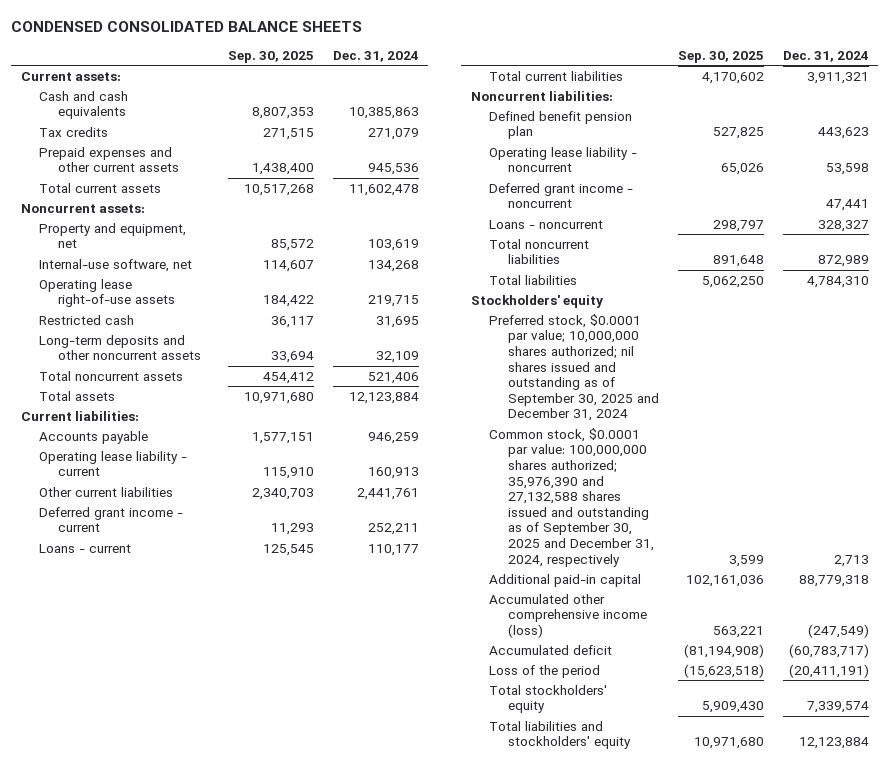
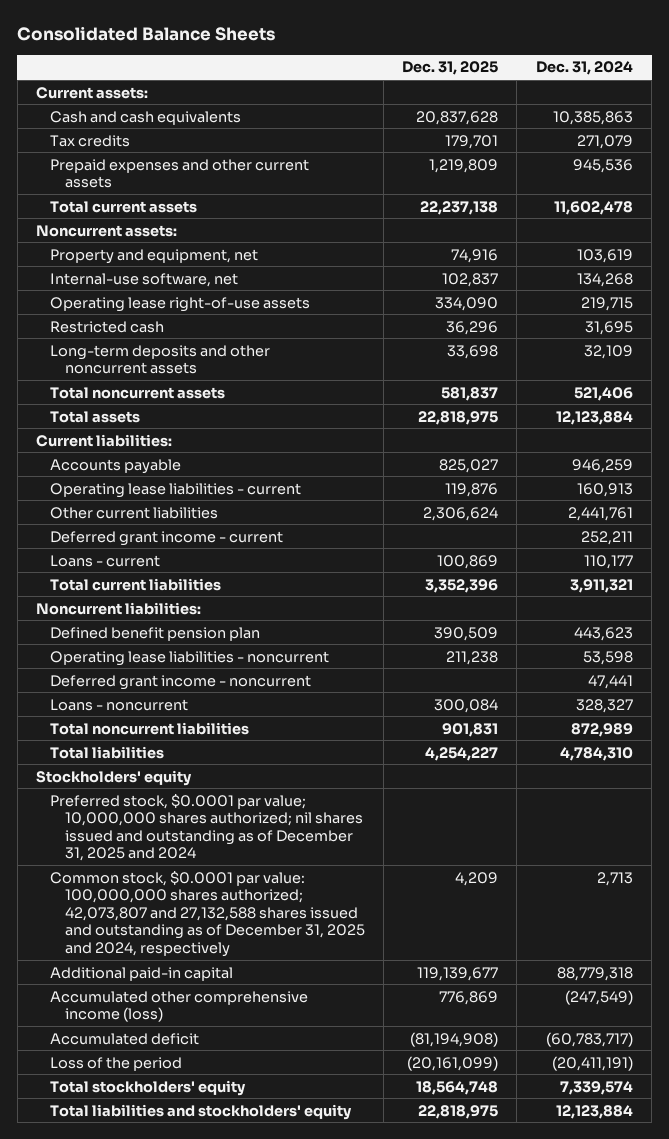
[11,21,363,33] CONDENSED CONSOLIDATED BALANCE SHEETS -> [17,26,276,42] Consolidated Balance Sheets
[227,51,314,64] Sep. 30, 2025 -> none
none -> [402,61,499,76] Dec. 31, 2025
[39,450,188,477] Operating lease liability - current -> [50,482,302,498] Operating lease liabilities - current
[489,146,638,173] Operating lease liability - noncurrent -> [50,650,330,666] Operating lease liabilities - noncurrent
[489,313,660,422] Preferred stock, $0.0001 par value; 10,000,000 shares authorized; nil shares issued and outstanding as of September 30, 2025 and December 31, 2024 -> [50,793,363,862] Preferred stock, $0.0001 par value; 10,000,000 shares authorized; nil shares issued and outstanding as of December 31, 2025 and 2024
[489,427,655,567] Common stock, $0.0001 par value: 100,000,000 shares authorized; 35,976,390 and 27,132,588 shares issued and outstanding as of September 30, 2025 and December 31, 2024, respectively -> [50,870,365,957] Common stock, $0.0001 par value: 100,000,000 shares authorized; 42,073,807 and 27,132,588 shares issued and outstanding as of December 31, 2025 and 2024, respectively

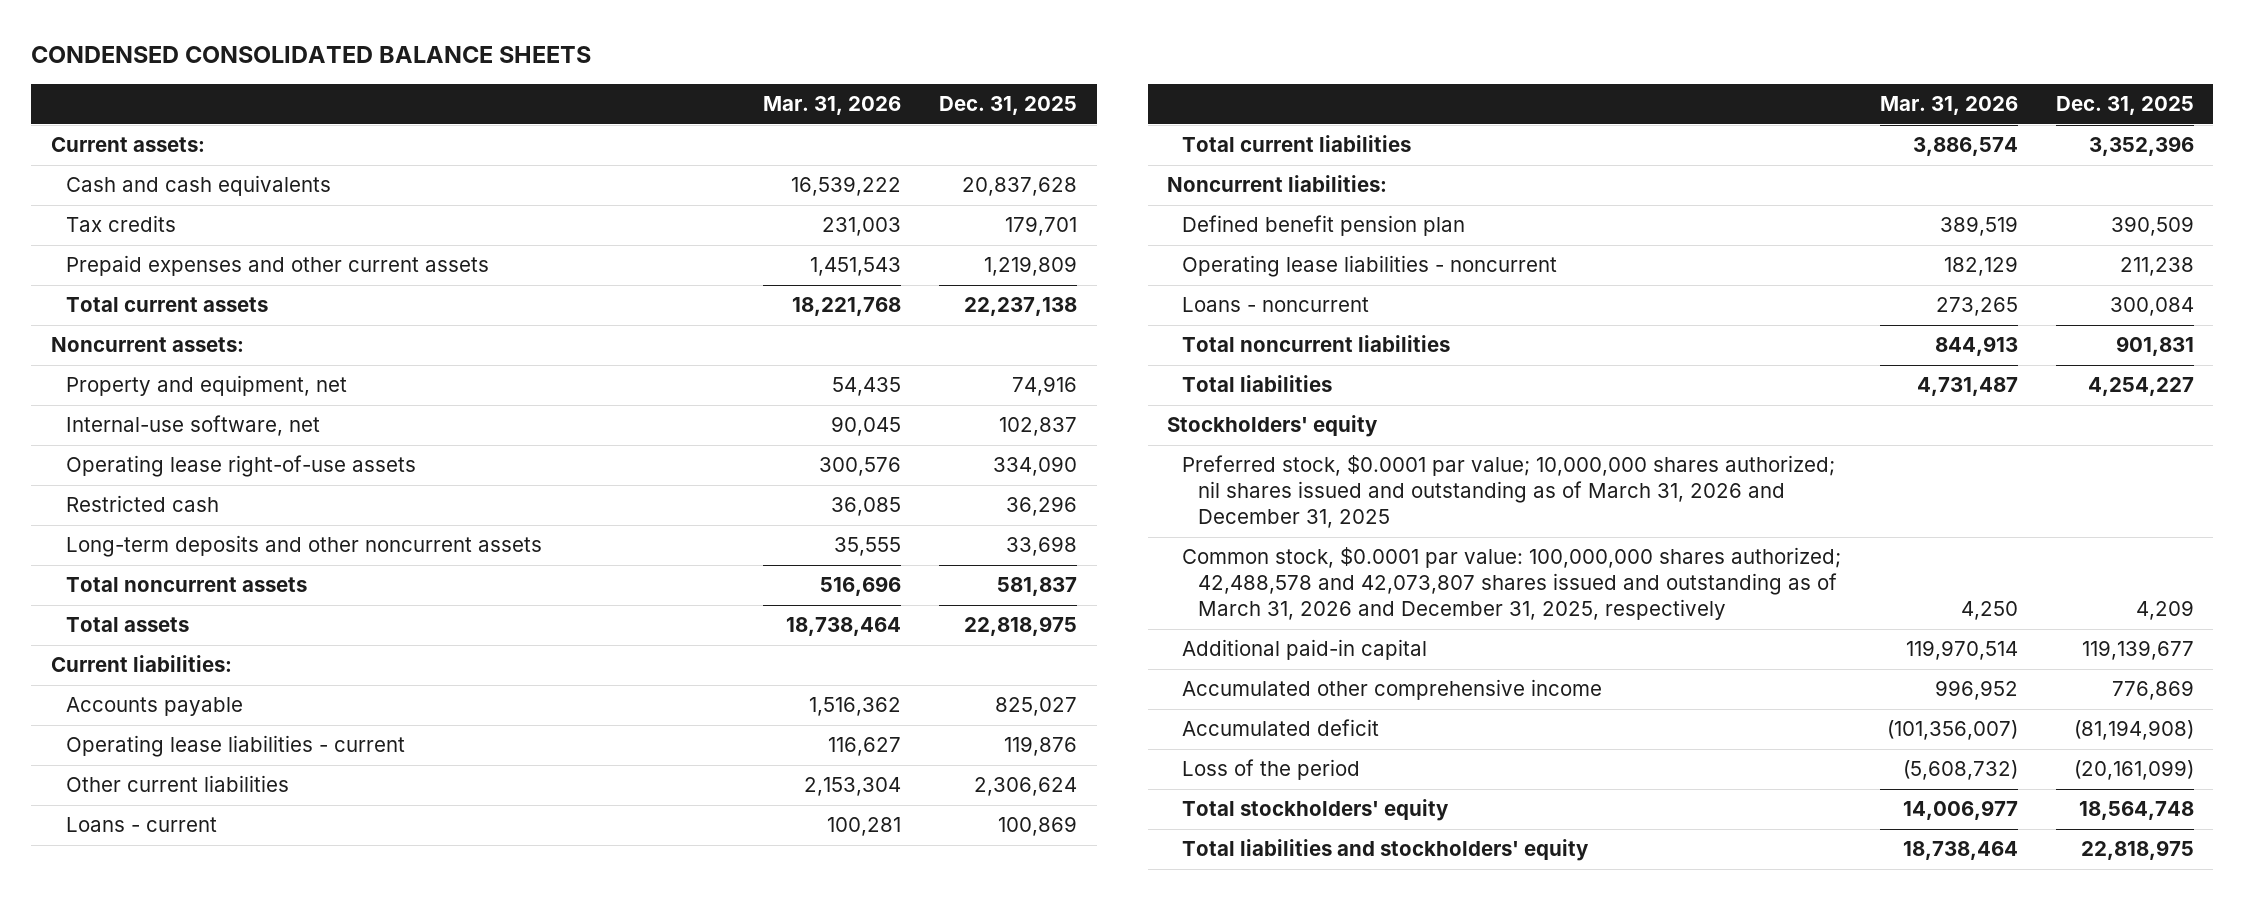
[17,26,276,42] Consolidated Balance Sheets -> [31,46,592,64] CONDENSED CONSOLIDATED BALANCE SHEETS
[535,61,633,76] Dec. 31, 2024 -> none
none -> [763,96,902,116] Mar. 31, 2026
[50,530,284,546] Deferred grant income - current -> none
[50,674,312,690] Deferred grant income - noncurrent -> none
[50,793,363,862] Preferred stock, $0.0001 par value; 10,000,000 shares authorized; nil shares issued and outstanding as of December 31, 2025 and 2024 -> [1182,455,1836,529] Preferred stock, $0.0001 par value; 10,000,000 shares authorized; nil shares issued and outstanding as of March 31, 2026 and December 31, 2025
[50,870,365,957] Common stock, $0.0001 par value: 100,000,000 shares authorized; 42,073,807 and 27,132,588 shares issued and outstanding as of December 31, 2025 and 2024, respectively -> [1182,547,1842,621] Common stock, $0.0001 par value: 100,000,000 shares authorized; 42,488,578 and 42,073,807 shares issued and outstanding as of March 31, 2026 and December 31, 2025, respectively
[50,990,309,1023] Accumulated other comprehensive income (loss) -> [1182,679,1603,701] Accumulated other comprehensive income

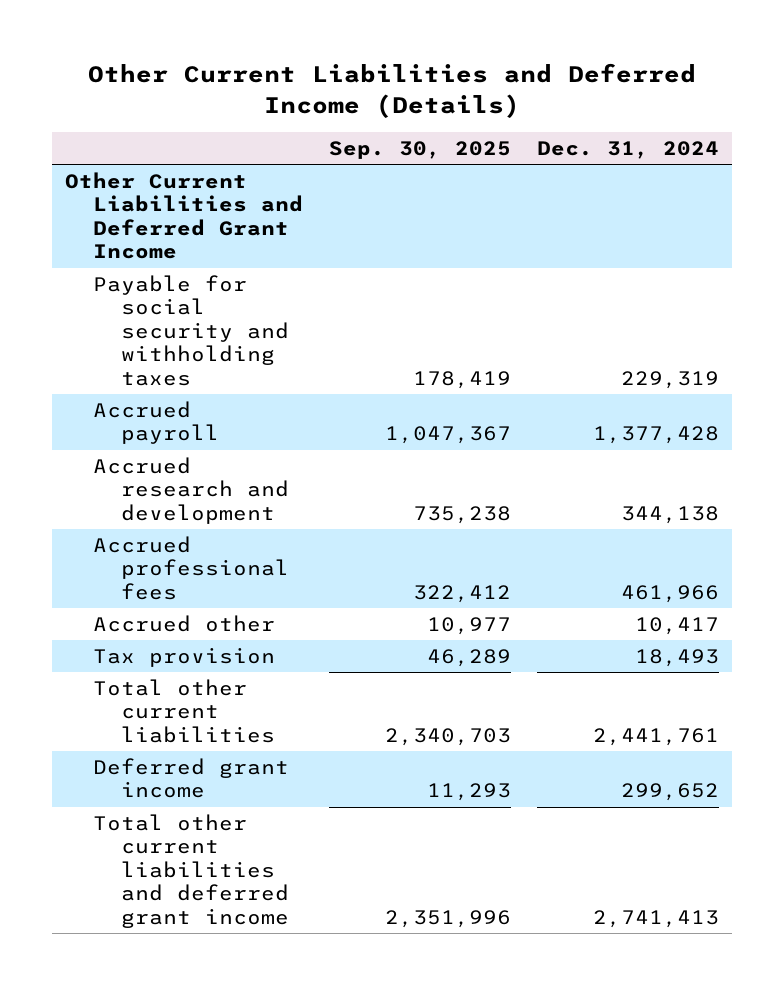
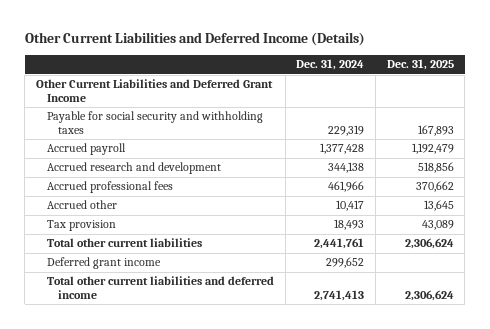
[329,140,512,159] Sep. 30, 2025 -> none
none -> [386,59,454,71] Dec. 31, 2025
[93,813,290,928] Total other current liabilities and deferred grant income -> [46,276,274,300] Total other current liabilities and deferred income

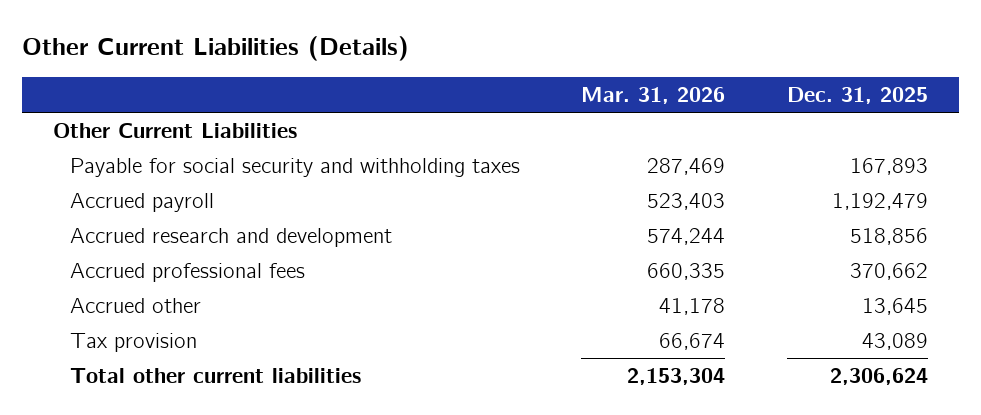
[24,32,365,47] Other Current Liabilities and Deferred Income (Details) -> [21,36,409,62] Other Current Liabilities (Details)
[296,59,365,71] Dec. 31, 2024 -> none
none -> [581,86,726,104] Mar. 31, 2026
[36,79,274,103] Other Current Liabilities and Deferred Grant Income -> none
none -> [52,123,297,139] Other Current Liabilities
[46,257,161,270] Deferred grant income -> none
[46,276,274,300] Total other current liabilities and deferred income -> none

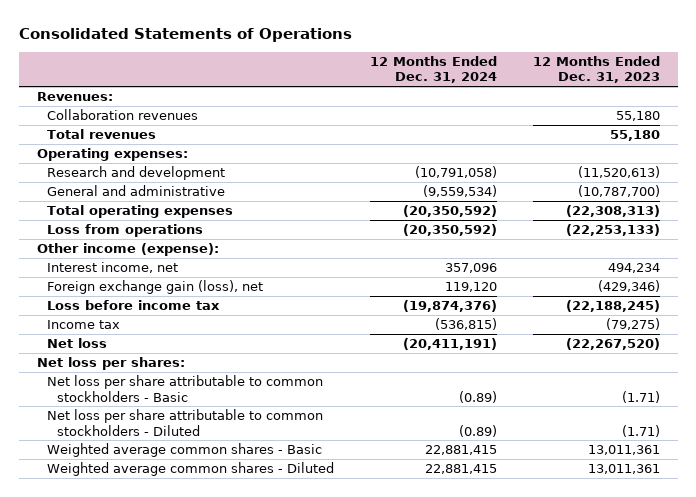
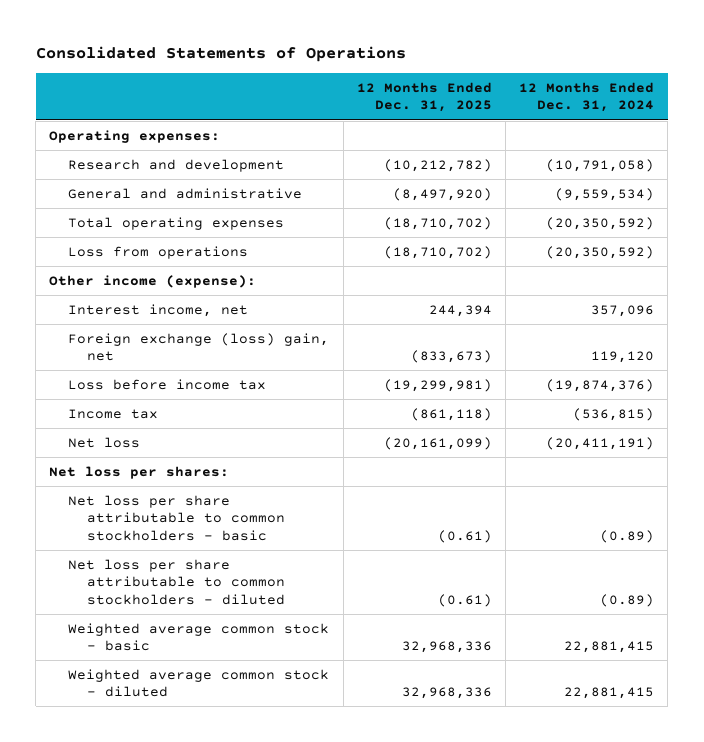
[532,55,660,84] 12 Months Ended Dec. 31, 2023 -> none
none -> [356,81,492,113] 12 Months Ended Dec. 31, 2025
[36,92,113,102] Revenues: -> none
[47,109,199,121] Collaboration revenues -> none
[47,129,157,140] Total revenues -> none
[47,280,264,295] Foreign exchange gain (loss), net -> [68,332,330,362] Foreign exchange (loss) gain, net
[47,375,324,402] Net loss per share attributable to common stockholders - Basic -> [68,494,286,541] Net loss per share attributable to common stockholders - basic
[47,409,324,436] Net loss per share attributable to common stockholders - Diluted -> [68,558,286,605] Net loss per share attributable to common stockholders - diluted
[47,443,323,458] Weighted average common shares - Basic -> [68,622,330,652] Weighted average common stock - basic
[47,462,335,477] Weighted average common shares - Diluted -> [68,668,330,698] Weighted average common stock - diluted

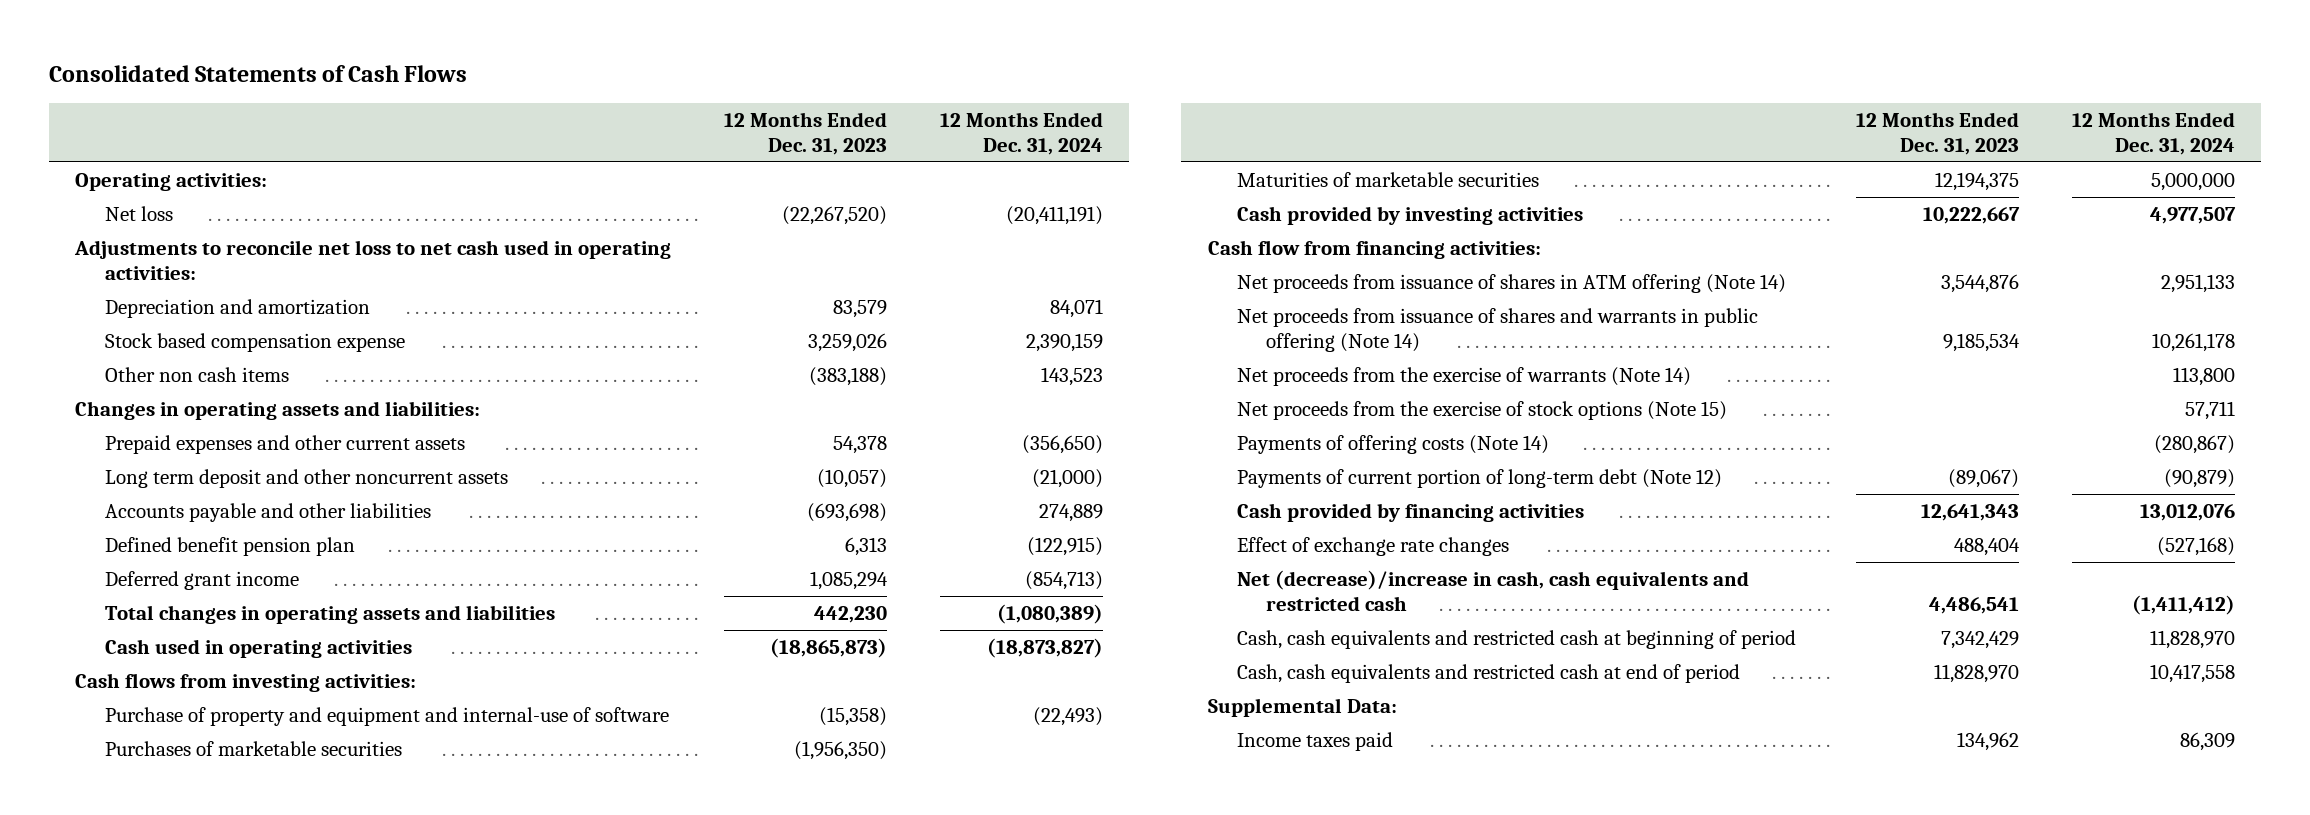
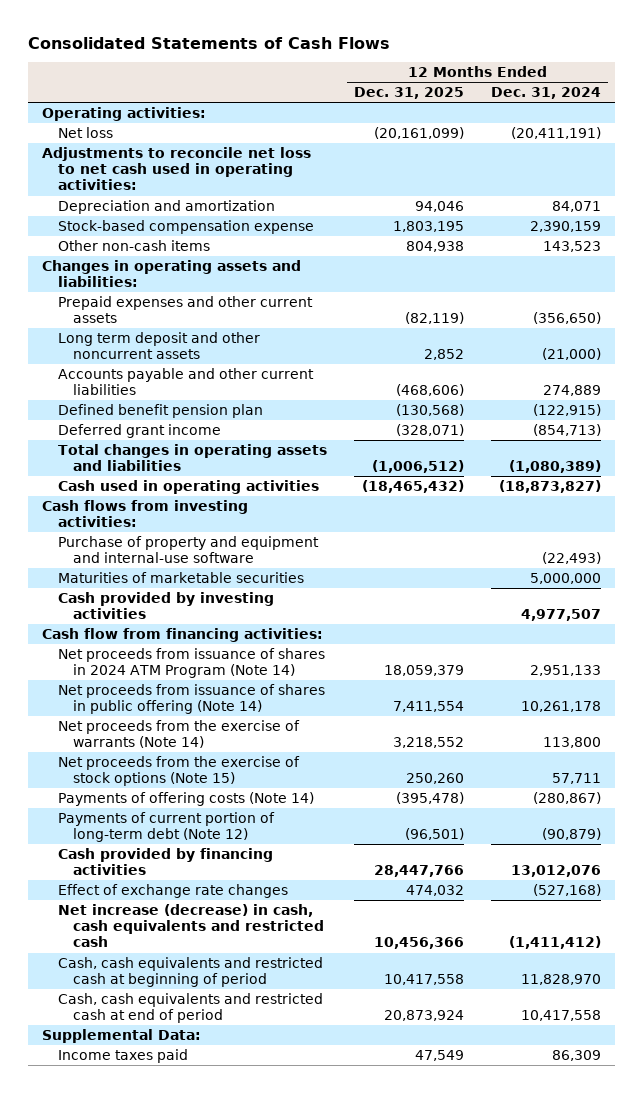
[724,111,888,155] 12 Months Ended Dec. 31, 2023 -> none
none -> [353,87,464,100] Dec. 31, 2025
[104,332,405,352] Stock based compensation expense -> [57,219,314,234] Stock-based compensation expense
[104,366,289,382] Other non cash items -> [57,239,210,251] Other non-cash items
[104,502,431,522] Accounts payable and other liabilities -> [57,367,314,396] Accounts payable and other current liabilities
[104,740,402,756] Purchases of marketable securities -> none
[104,706,669,726] Purchase of property and equipment and internal-use of software -> [57,535,319,564] Purchase of property and equipment and internal-use software
[1236,273,1786,293] Net proceeds from issuance of shares in ATM offering (Note 14) -> [57,647,325,679] Net proceeds from issuance of shares in 2024 ATM Program (Note 14)
[1236,307,1758,353] Net proceeds from issuance of shares and warrants in public offering (Note 14) -> [57,683,325,715] Net proceeds from issuance of shares in public offering (Note 14)
[1236,569,1749,612] Net (decrease)/increase in cash, cash equivalents and restricted cash -> [57,903,325,948] Net increase (decrease) in cash, cash equivalents and restricted cash

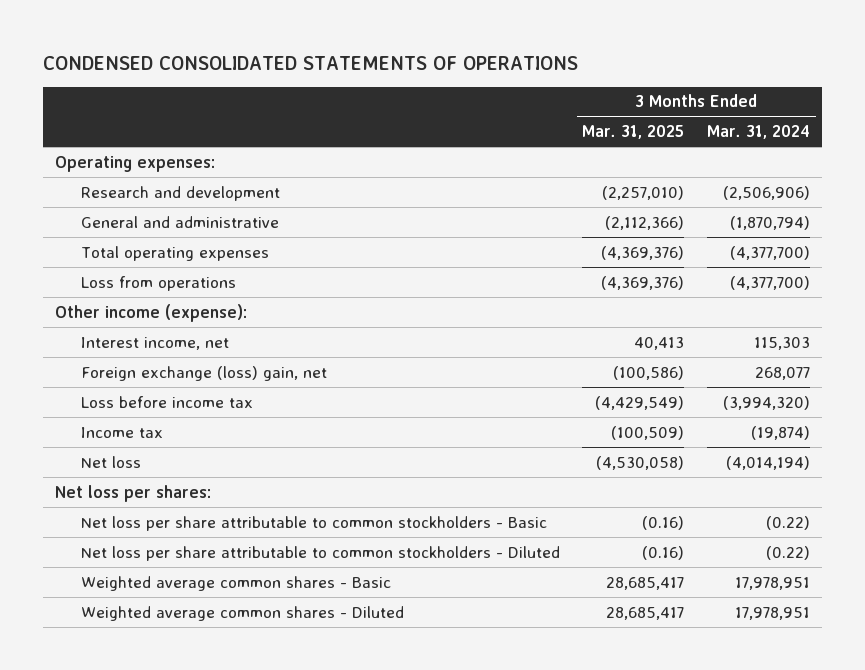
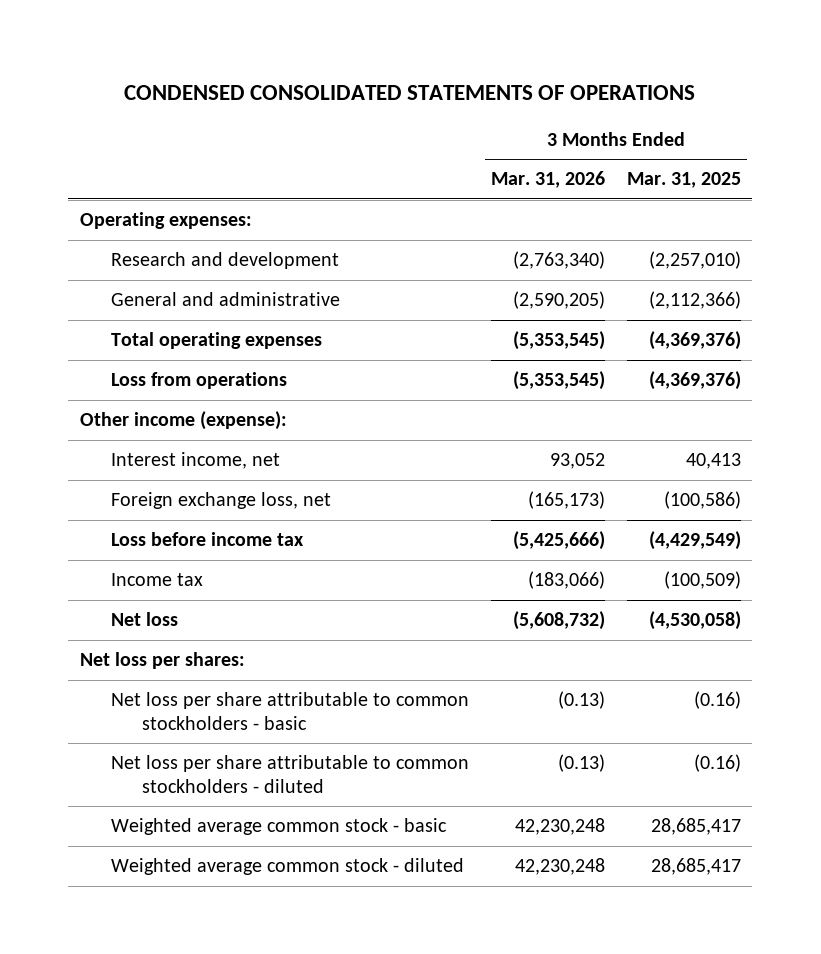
[707,125,811,140] Mar. 31, 2024 -> none
none -> [490,171,605,189] Mar. 31, 2026
[80,365,327,381] Foreign exchange (loss) gain, net -> [110,492,331,510] Foreign exchange loss, net
[80,515,547,531] Net loss per share attributable to common stockholders - Basic -> [110,692,469,731] Net loss per share attributable to common stockholders - basic
[80,545,560,561] Net loss per share attributable to common stockholders - Diluted -> [110,755,469,794] Net loss per share attributable to common stockholders - diluted
[80,575,391,591] Weighted average common shares - Basic -> [110,818,447,836] Weighted average common stock - basic
[80,605,404,621] Weighted average common shares - Diluted -> [110,858,464,876] Weighted average common stock - diluted

